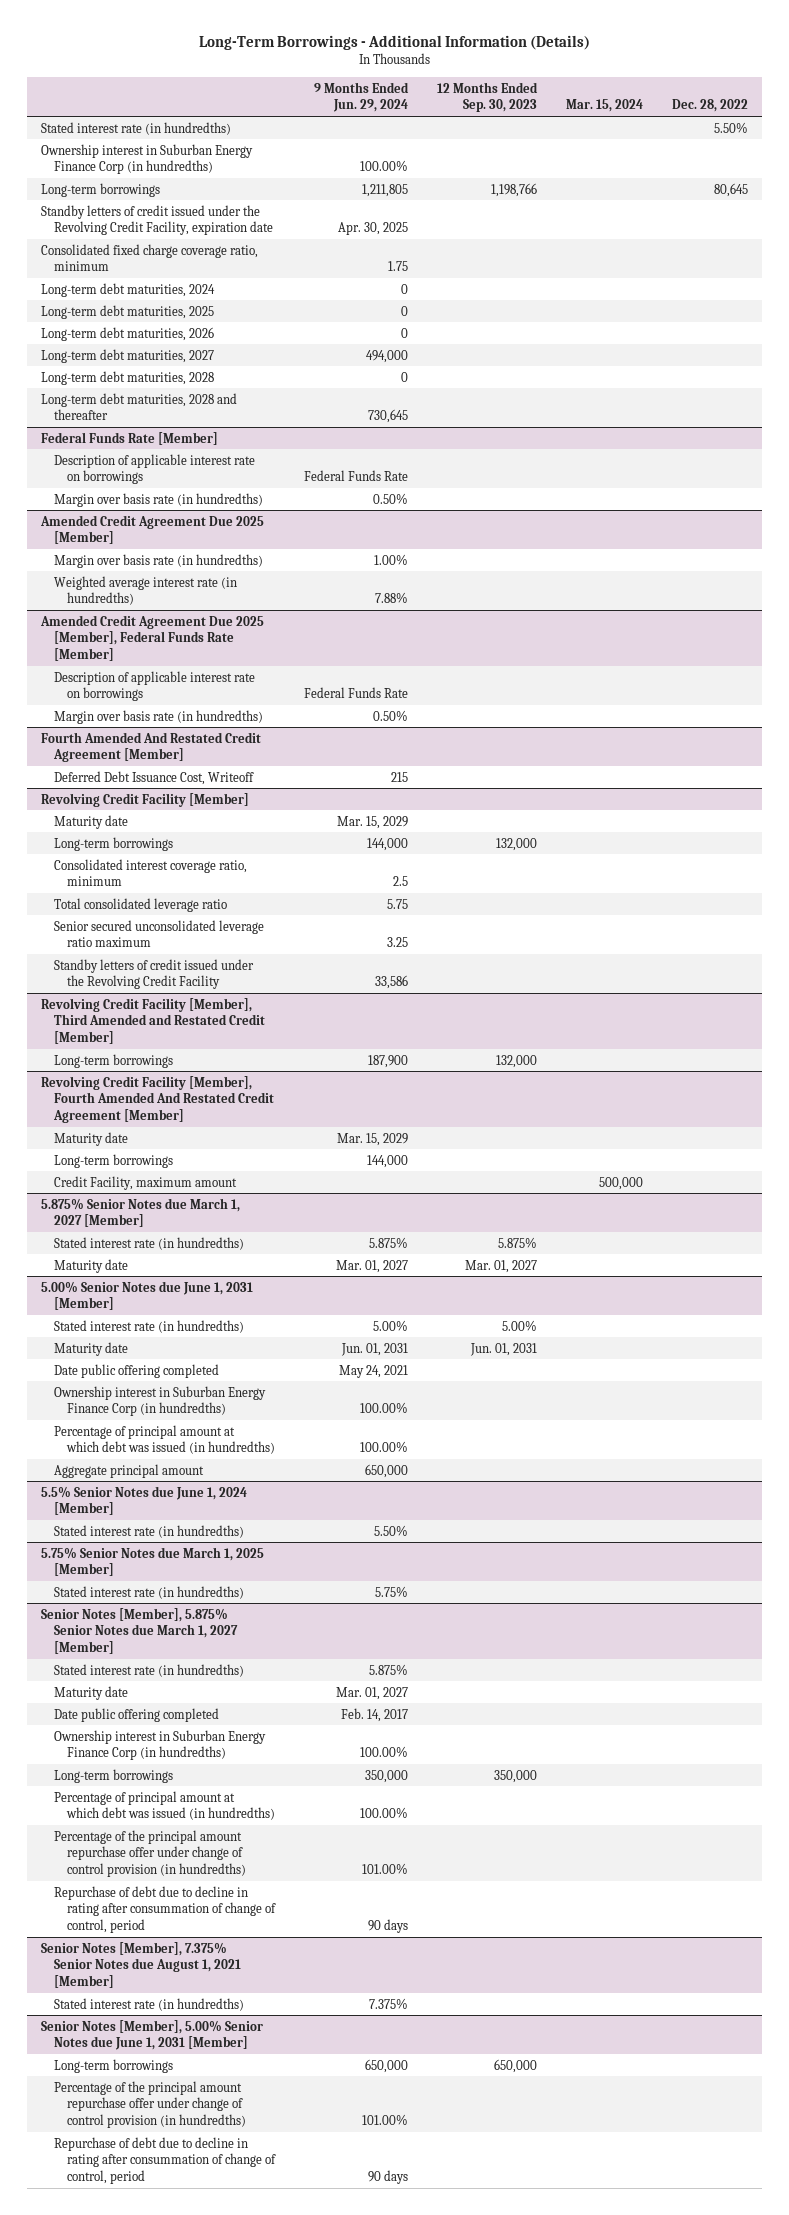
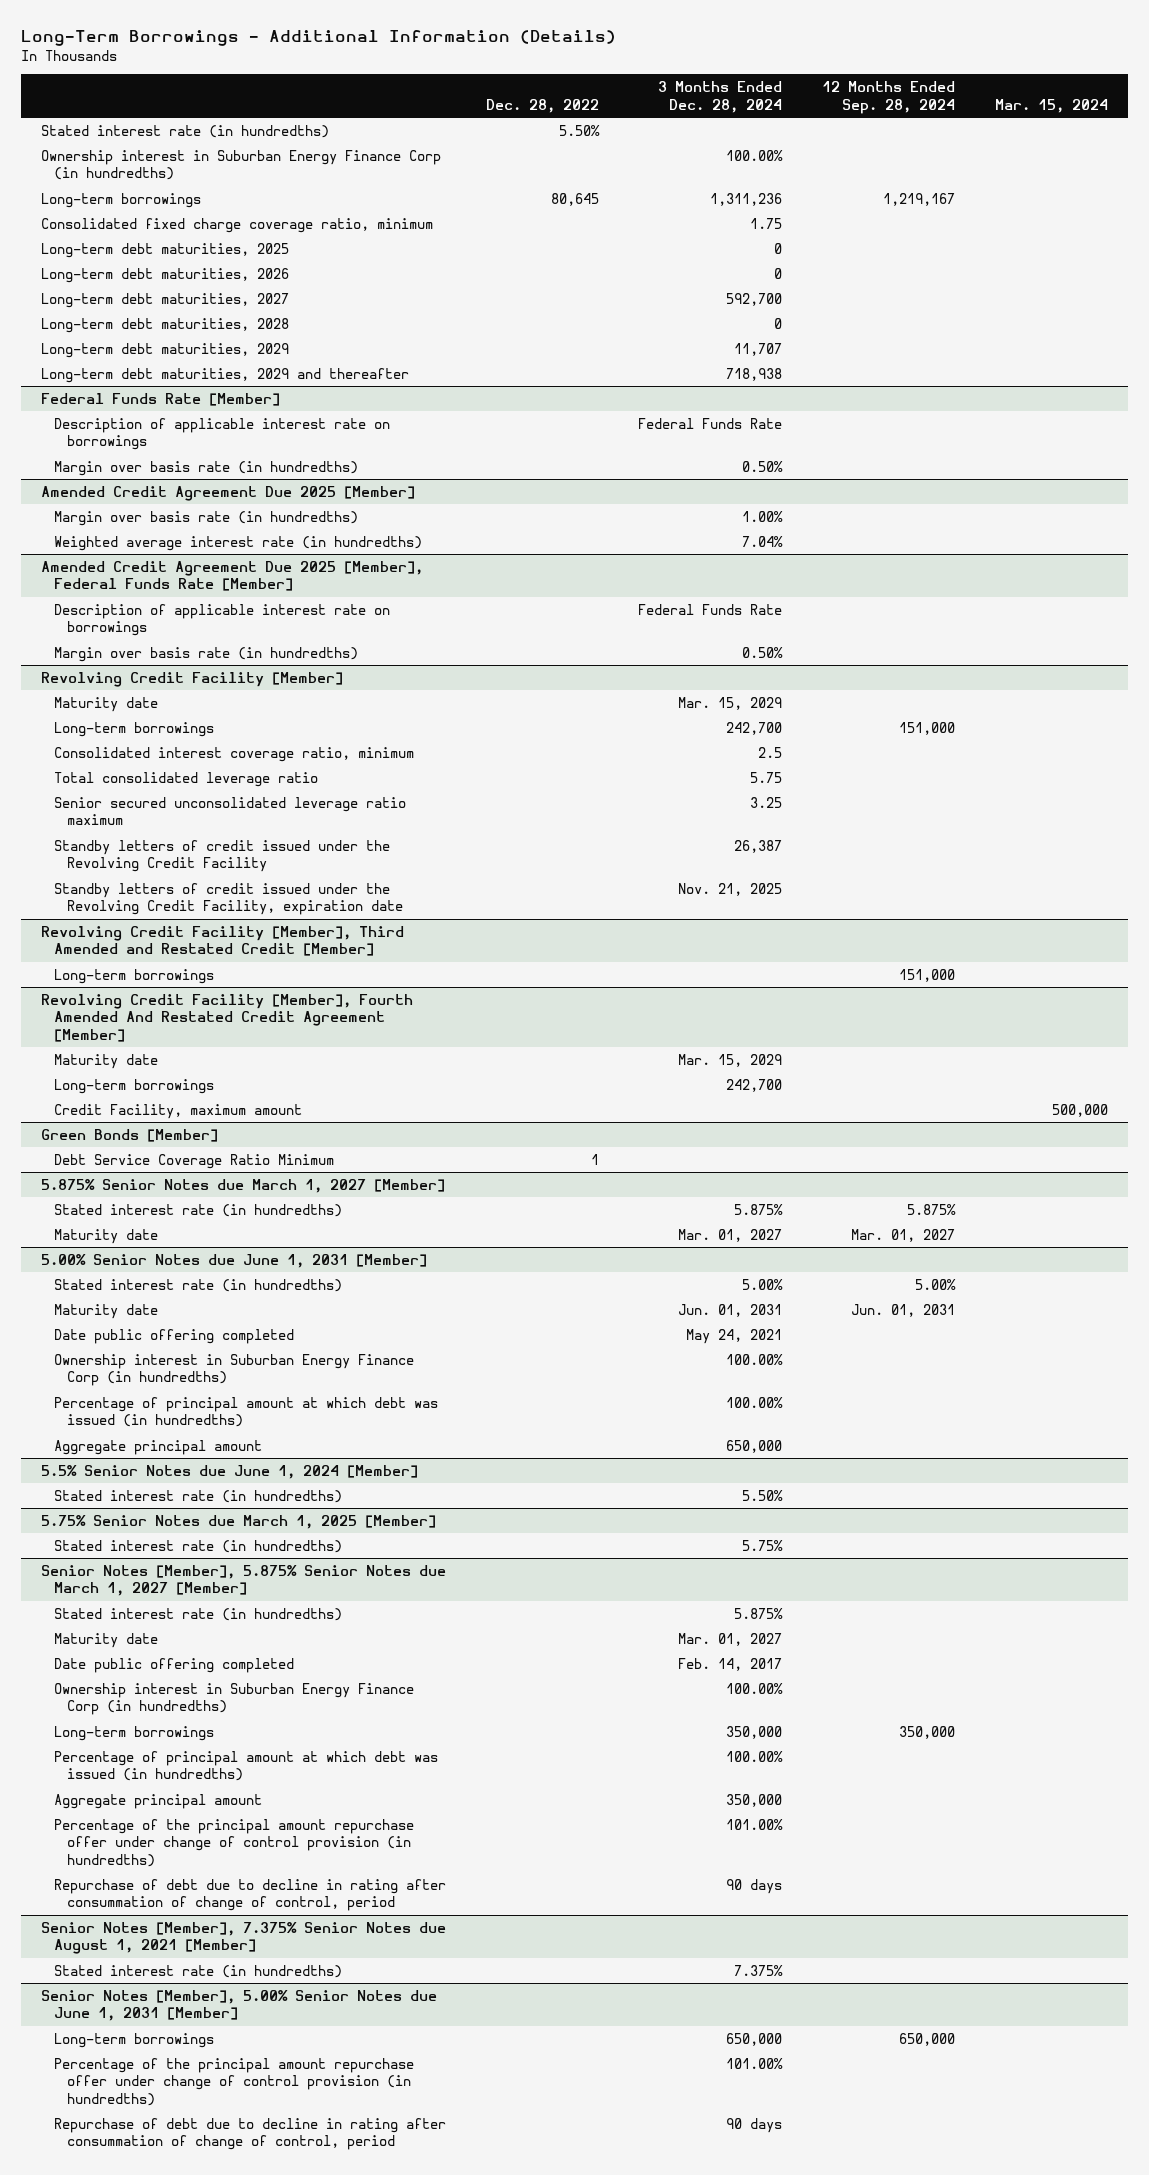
[314,81,410,113] 9 Months Ended Jun. 29, 2024 -> none
[437,81,539,113] 12 Months Ended Sep. 30, 2023 -> none
none -> [658,81,783,113] 3 Months Ended Dec. 28, 2024
none -> [822,81,956,114] 12 Months Ended Sep. 28, 2024
[41,204,274,236] Standby letters of credit issued under the Revolving Credit Facility, expiration date -> none
[41,282,216,297] Long-term debt maturities, 2024 -> none
none -> [40,342,289,358] Long-term debt maturities, 2029
[41,392,238,421] Long-term debt maturities, 2028 and thereafter -> [40,367,409,383] Long-term debt maturities, 2029 and thereafter
[41,731,262,763] Fourth Amended And Restated Credit Agreement [Member] -> none
[54,770,255,785] Deferred Debt Issuance Cost, Writeoff -> none
none -> [53,882,404,916] Standby letters of credit issued under the Revolving Credit Facility, expiration date
none -> [40,1128,218,1142] Green Bonds [Member]
none -> [53,1153,334,1169] Debt Service Coverage Ratio Minimum
none -> [53,1793,262,1809] Aggregate principal amount

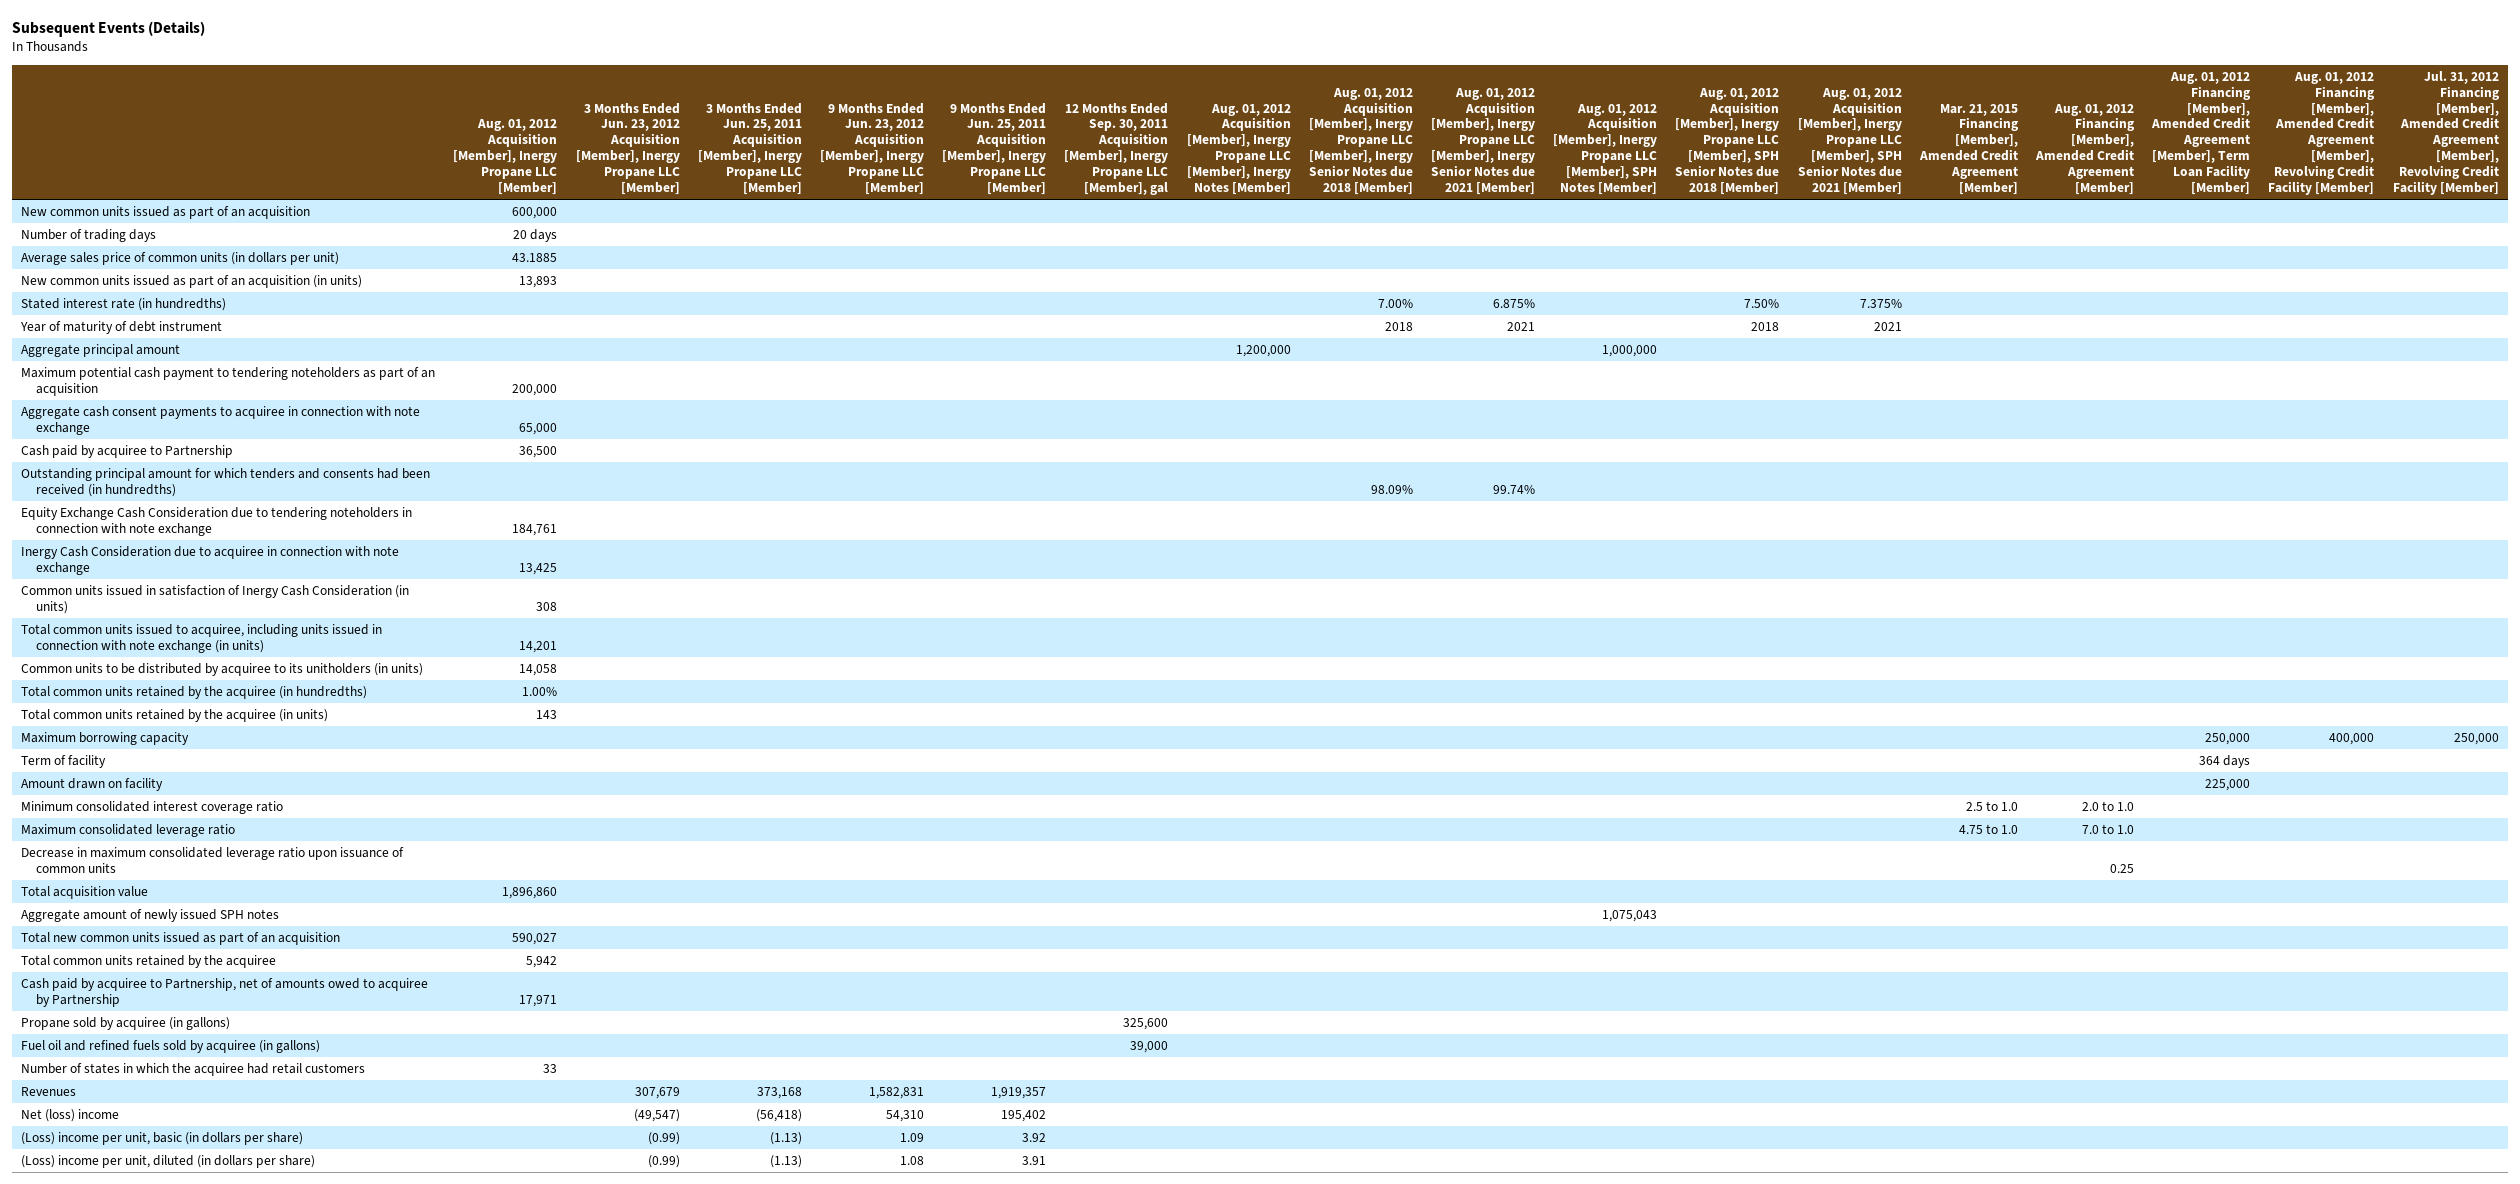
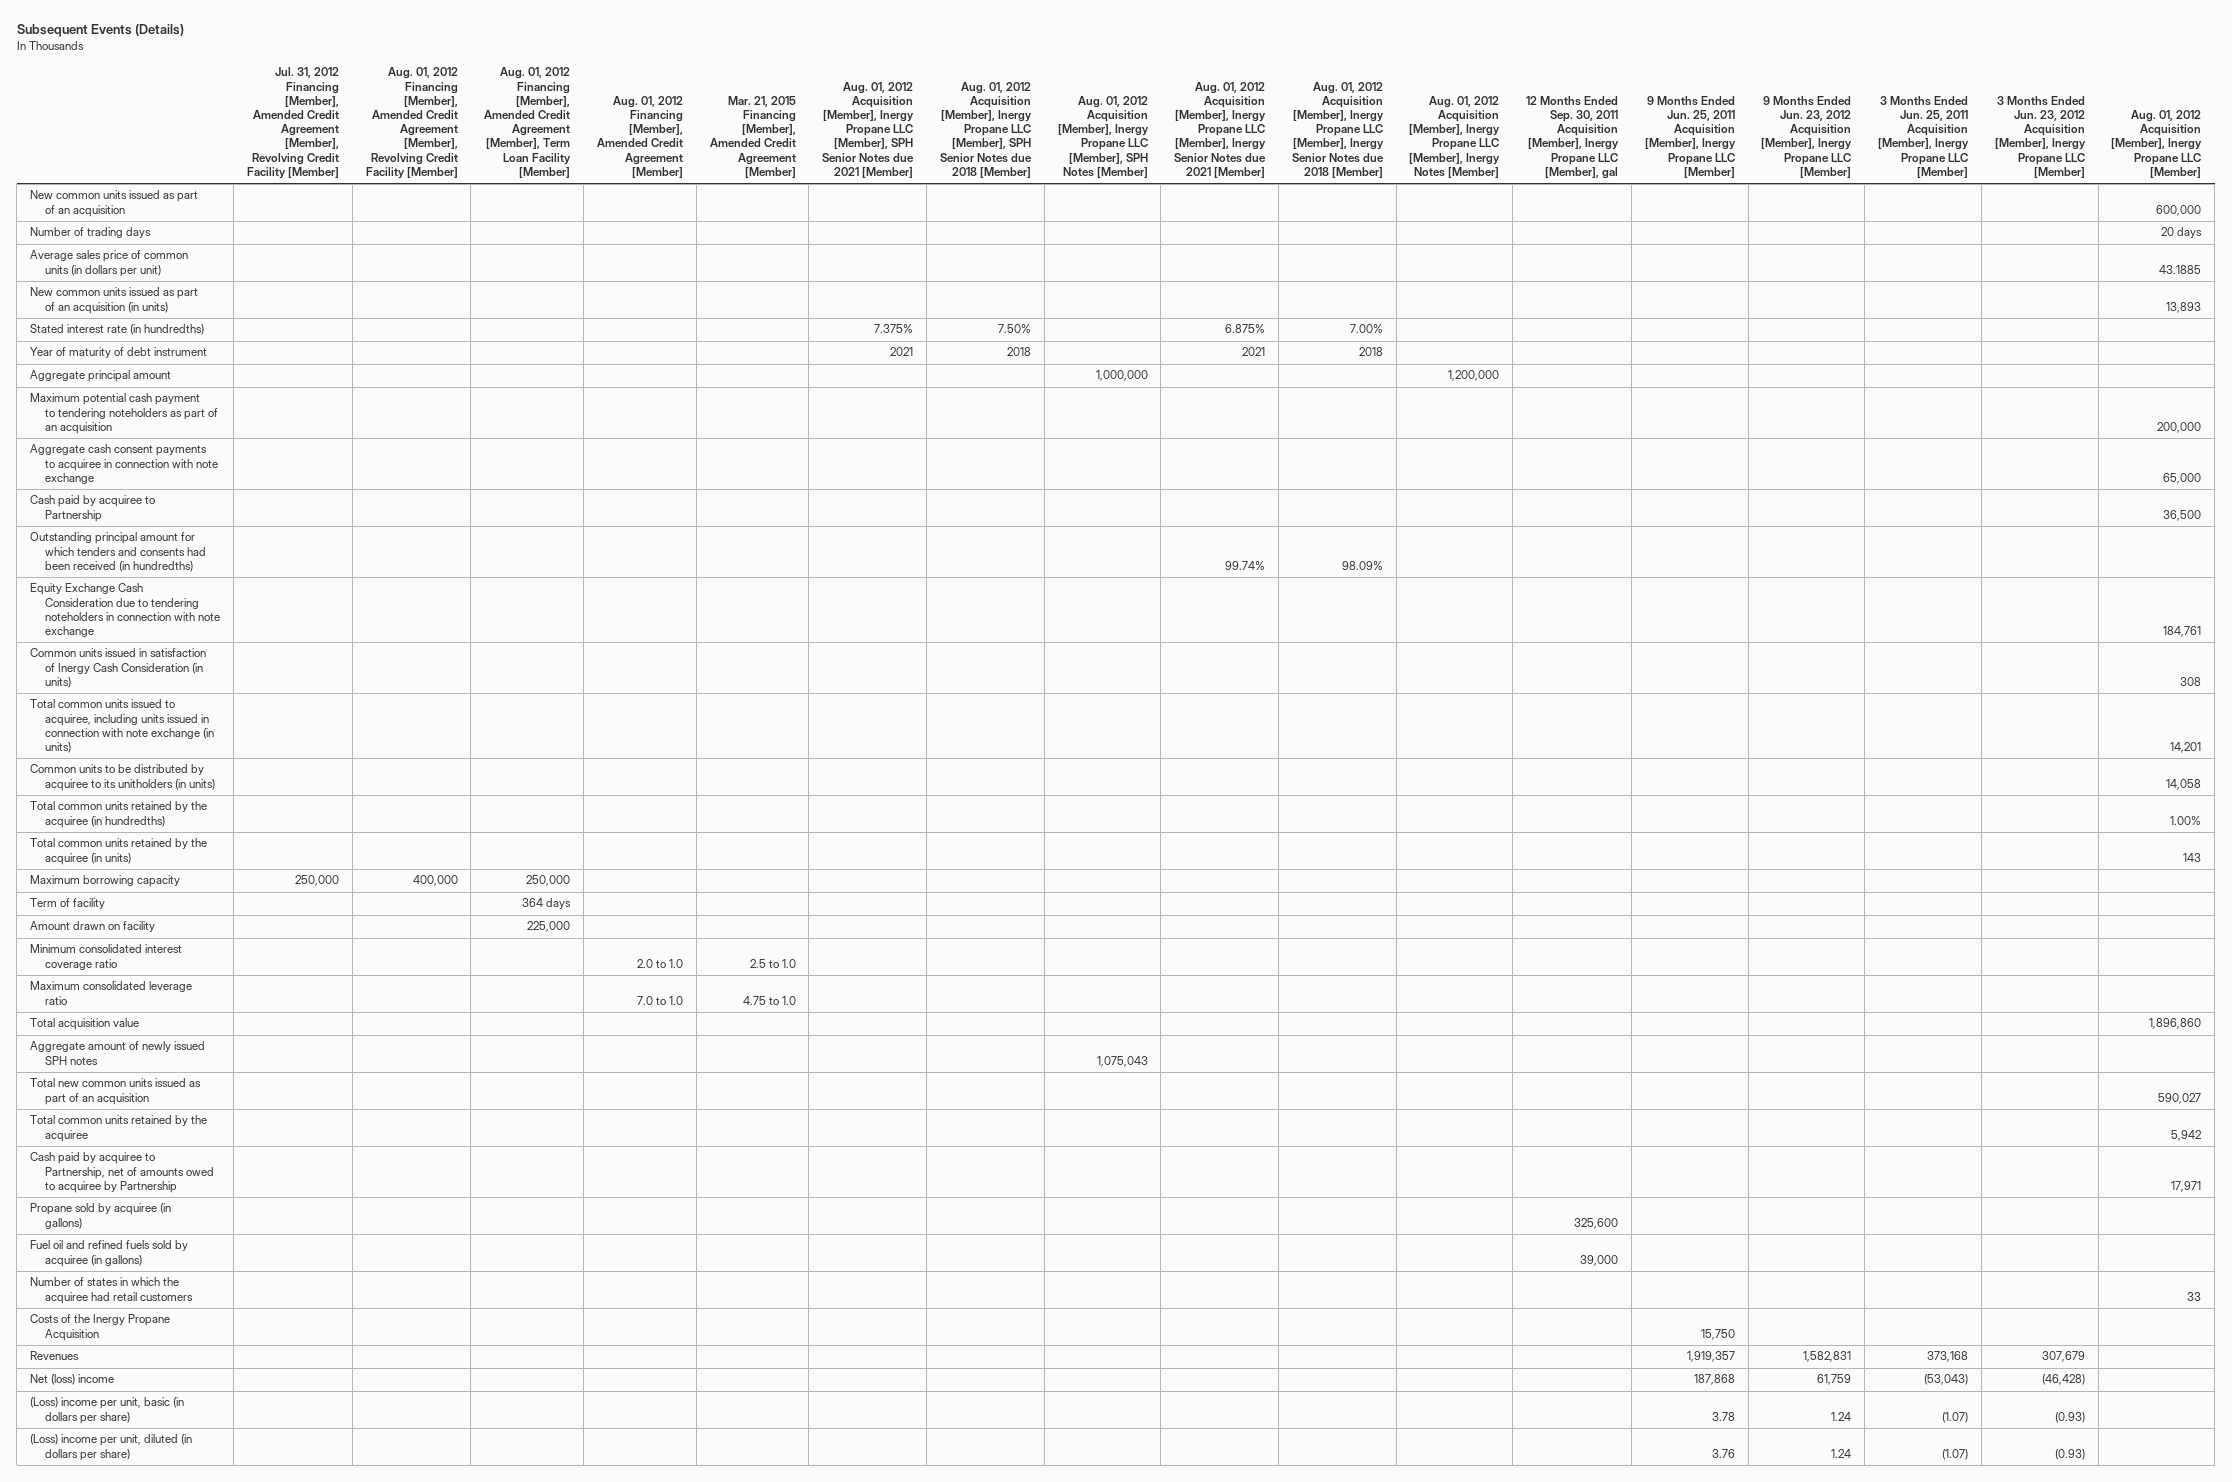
[21,546,400,575] Inergy Cash Consideration due to acquiree in connection with note exchange -> none
[21,847,405,873] Decrease in maximum consolidated leverage ratio upon issuance of common units -> none
none -> [30,1314,171,1341] Costs of the Inergy Propane Acquisition
[633,1109,680,1123] (49,547) -> [2041,1374,2085,1386] (46,428)
[755,1109,802,1123] (56,418) -> [1924,1374,1969,1386] (53,043)
[885,1110,924,1123] 54,310 -> [1817,1374,1852,1386] 61,759
[1001,1110,1047,1123] 195,402 -> [1693,1374,1735,1386] 187,868
[647,1132,680,1146] (0.99) -> [2054,1411,2085,1423] (0.93)
[769,1132,802,1146] (1.13) -> [1942,1411,1969,1423] (1.07)
[899,1133,924,1143] 1.09 -> [1831,1411,1852,1421] 1.24
[1022,1133,1047,1143] 3.92 -> [1711,1411,1735,1421] 3.78
[647,1155,680,1169] (0.99) -> [2054,1448,2085,1460] (0.93)
[769,1155,802,1169] (1.13) -> [1942,1448,1969,1460] (1.07)
[899,1156,924,1166] 1.08 -> [1831,1448,1852,1458] 1.24
[1022,1156,1047,1166] 3.91 -> [1711,1448,1735,1458] 3.76

